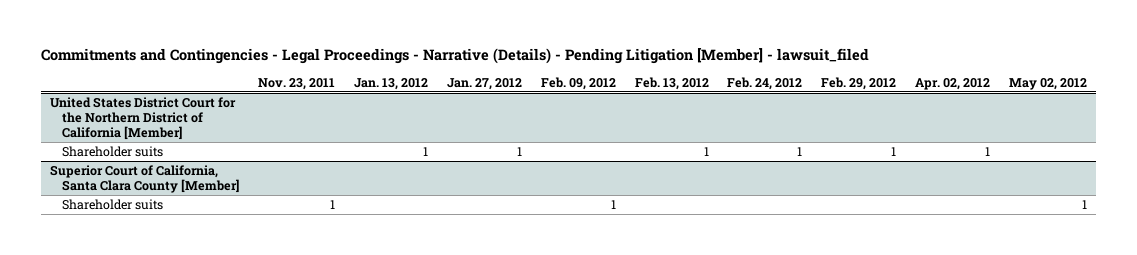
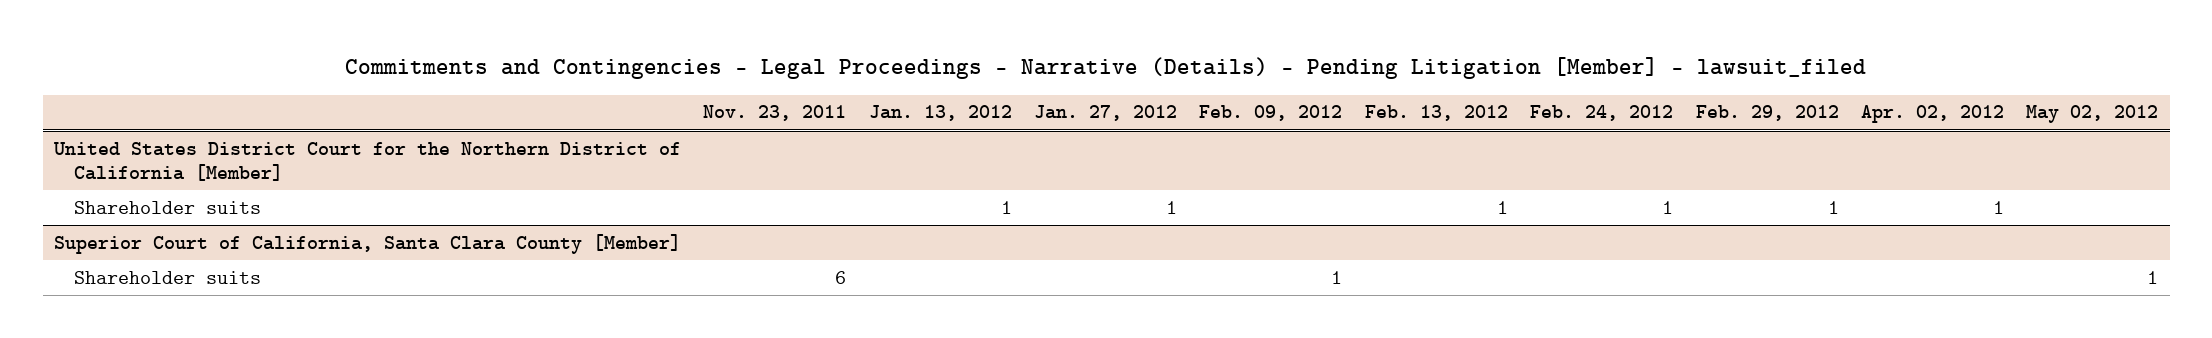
[330,200,336,210] 1 -> [835,270,847,284] 6

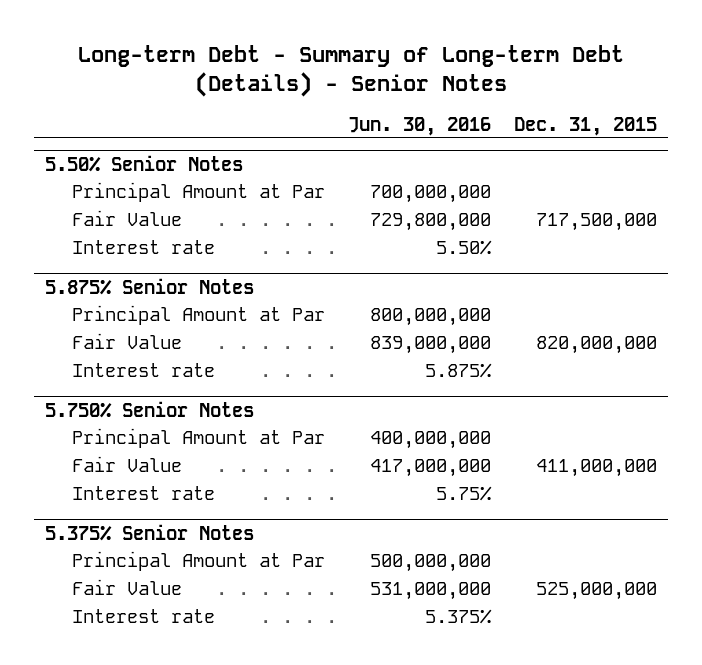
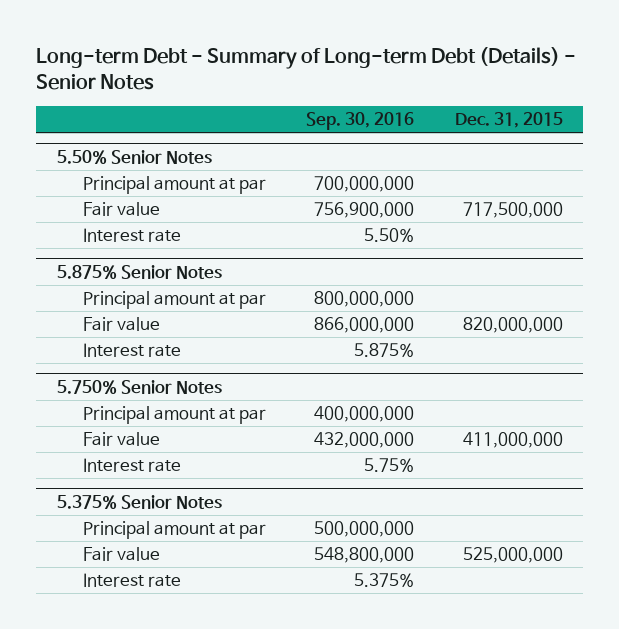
[347,116,491,136] Jun. 30, 2016 -> none
none -> [306,112,415,131] Sep. 30, 2016
[72,182,326,203] Principal Amount at Par -> [82,176,266,195] Principal amount at par
[72,210,183,227] Fair Value -> [82,202,160,217] Fair value
[72,305,326,326] Principal Amount at Par -> [82,291,266,310] Principal amount at par
[72,333,183,350] Fair Value -> [82,317,160,332] Fair value
[72,428,326,449] Principal Amount at Par -> [82,406,266,425] Principal amount at par
[72,456,183,473] Fair Value -> [82,432,160,447] Fair value
[72,551,326,572] Principal Amount at Par -> [82,521,266,540] Principal amount at par
[72,579,183,596] Fair Value -> [82,547,160,562] Fair value

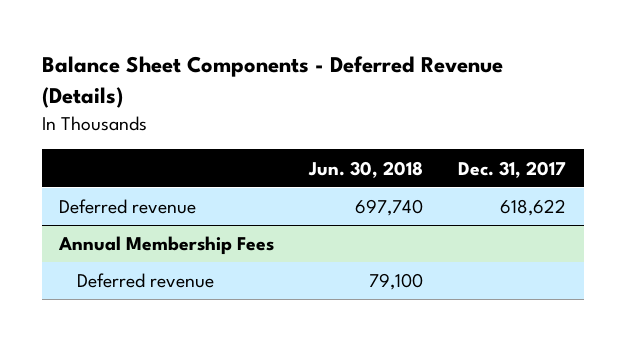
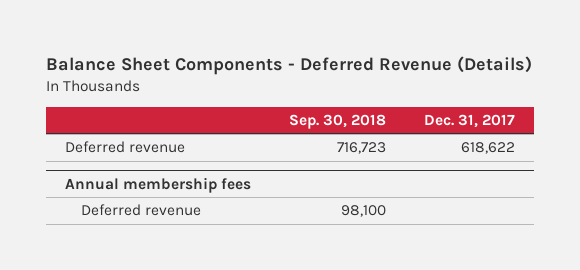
[308,160,424,178] Jun. 30, 2018 -> none
none -> [288,113,386,129] Sep. 30, 2018
[58,236,275,256] Annual Membership Fees -> [64,176,251,193] Annual membership fees

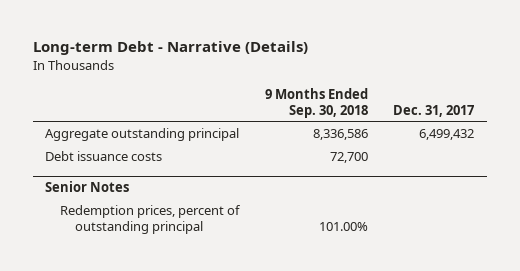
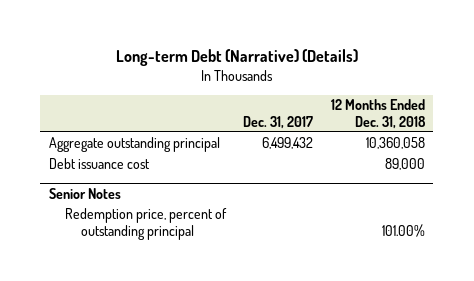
[32,41,308,56] Long-term Debt - Narrative (Details) -> [115,49,358,67] Long-term Debt (Narrative) (Details)
[264,87,368,118] 9 Months Ended Sep. 30, 2018 -> none
none -> [330,99,426,129] 12 Months Ended Dec. 31, 2018
[45,150,163,161] Debt issuance costs -> [49,158,151,170] Debt issuance cost
[59,204,241,235] Redemption prices, percent of outstanding principal -> [65,208,228,240] Redemption price, percent of outstanding principal

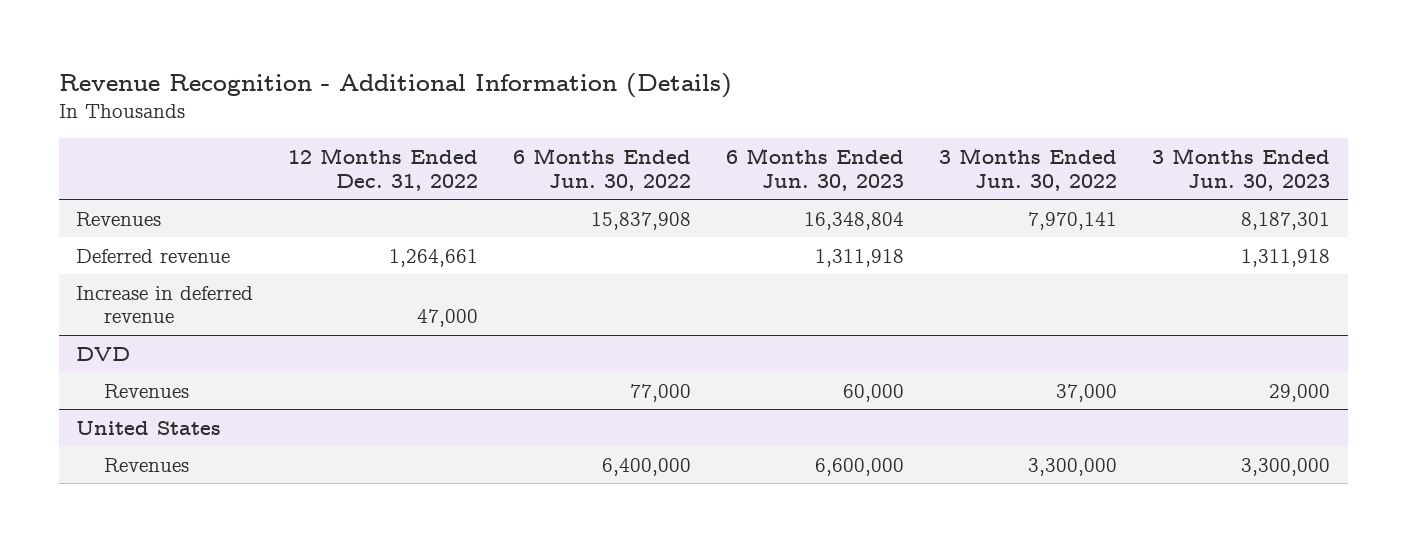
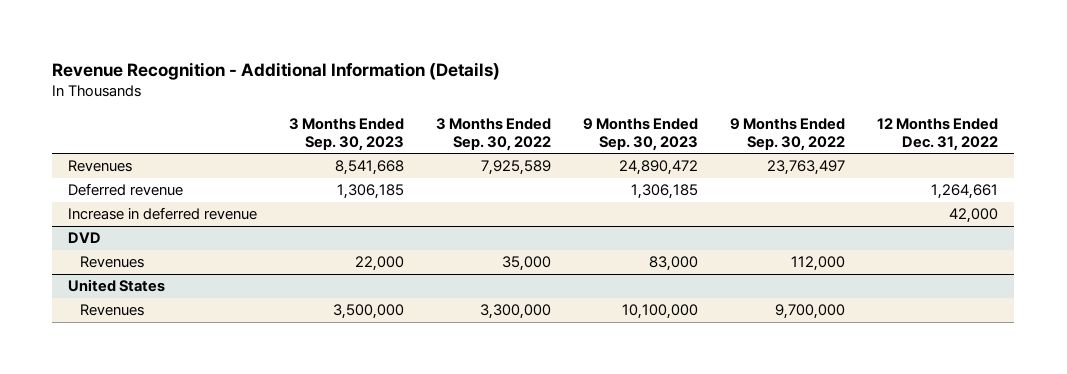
[513,147,692,191] 6 Months Ended Jun. 30, 2022 -> none
[726,147,905,191] 6 Months Ended Jun. 30, 2023 -> none
[939,147,1118,191] 3 Months Ended Jun. 30, 2022 -> none
[1152,147,1331,191] 3 Months Ended Jun. 30, 2023 -> none
none -> [289,117,405,151] 3 Months Ended Sep. 30, 2023
none -> [436,117,552,151] 3 Months Ended Sep. 30, 2022
none -> [583,117,699,151] 9 Months Ended Sep. 30, 2023
none -> [730,117,846,151] 9 Months Ended Sep. 30, 2022
[417,309,479,328] 47,000 -> [949,208,999,224] 42,000

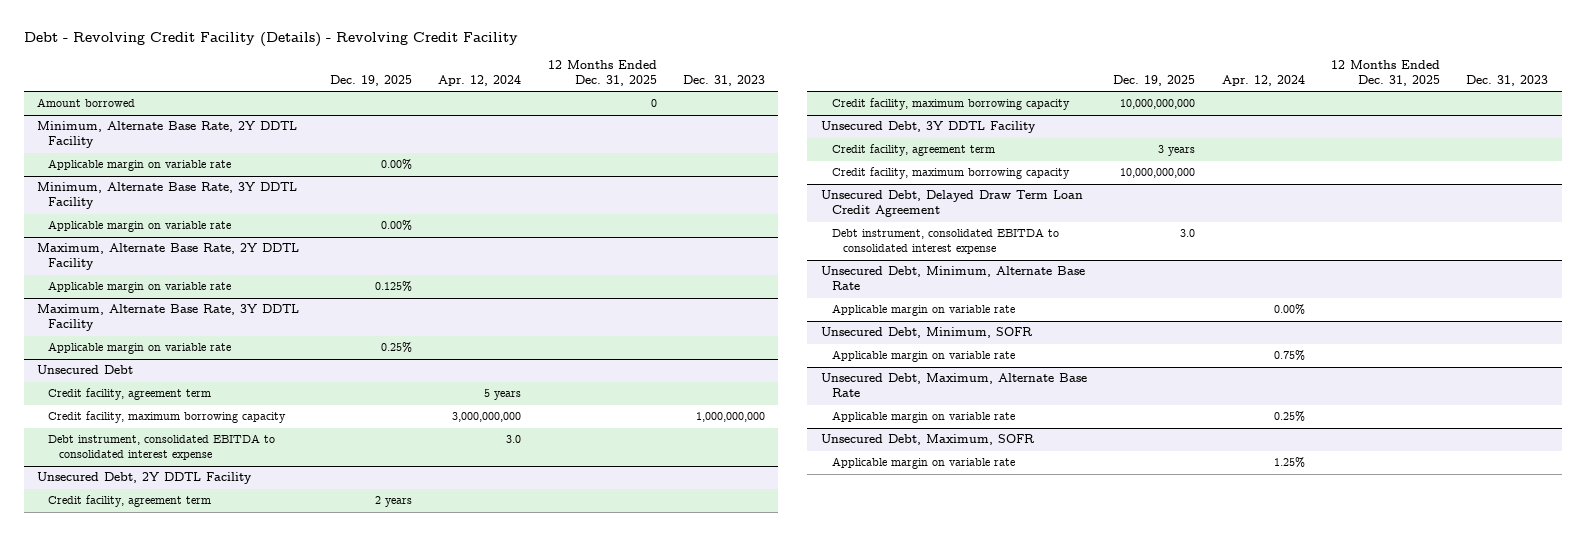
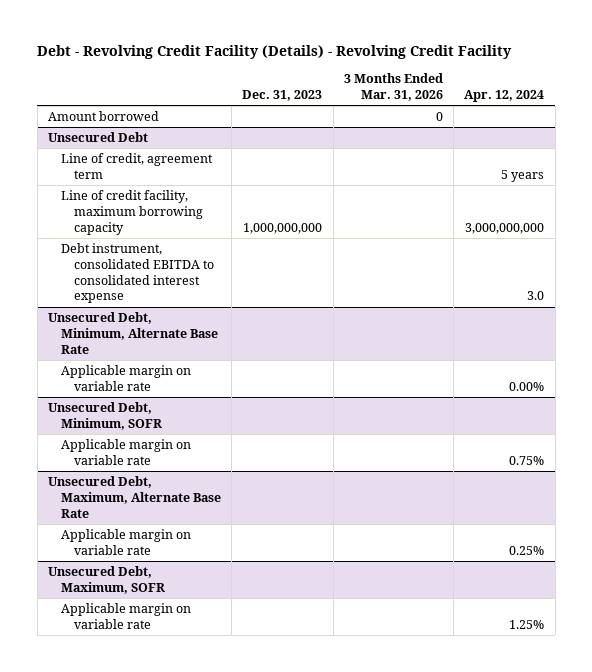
[329,74,412,86] Dec. 19, 2025 -> none
[547,60,657,86] 12 Months Ended Dec. 31, 2025 -> none
none -> [343,73,443,102] 3 Months Ended Mar. 31, 2026
[37,121,298,149] Minimum, Alternate Base Rate, 2Y DDTL Facility -> none
[48,159,232,172] Applicable margin on variable rate -> none
[37,182,298,210] Minimum, Alternate Base Rate, 3Y DDTL Facility -> none
[48,220,232,233] Applicable margin on variable rate -> none
[37,243,300,271] Maximum, Alternate Base Rate, 2Y DDTL Facility -> none
[48,281,232,294] Applicable margin on variable rate -> none
[37,304,300,332] Maximum, Alternate Base Rate, 3Y DDTL Facility -> none
[48,342,232,355] Applicable margin on variable rate -> none
[48,388,212,401] Credit facility, agreement term -> [60,152,213,179] Line of credit, agreement term
[48,411,287,424] Credit facility, maximum borrowing capacity -> [60,189,203,235] Line of credit facility, maximum borrowing capacity
[37,472,253,485] Unsecured Debt, 2Y DDTL Facility -> none
[48,495,212,508] Credit facility, agreement term -> none
[831,98,1070,111] Credit facility, maximum borrowing capacity -> none
[820,121,1036,134] Unsecured Debt, 3Y DDTL Facility -> none
[831,144,995,157] Credit facility, agreement term -> none
[831,167,1070,180] Credit facility, maximum borrowing capacity -> none
[820,190,1083,218] Unsecured Debt, Delayed Draw Term Loan Credit Agreement -> none
[831,228,1059,255] Debt instrument, consolidated EBITDA to consolidated interest expense -> none

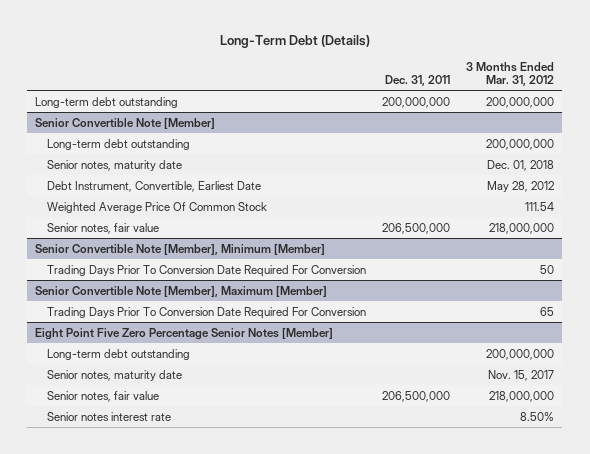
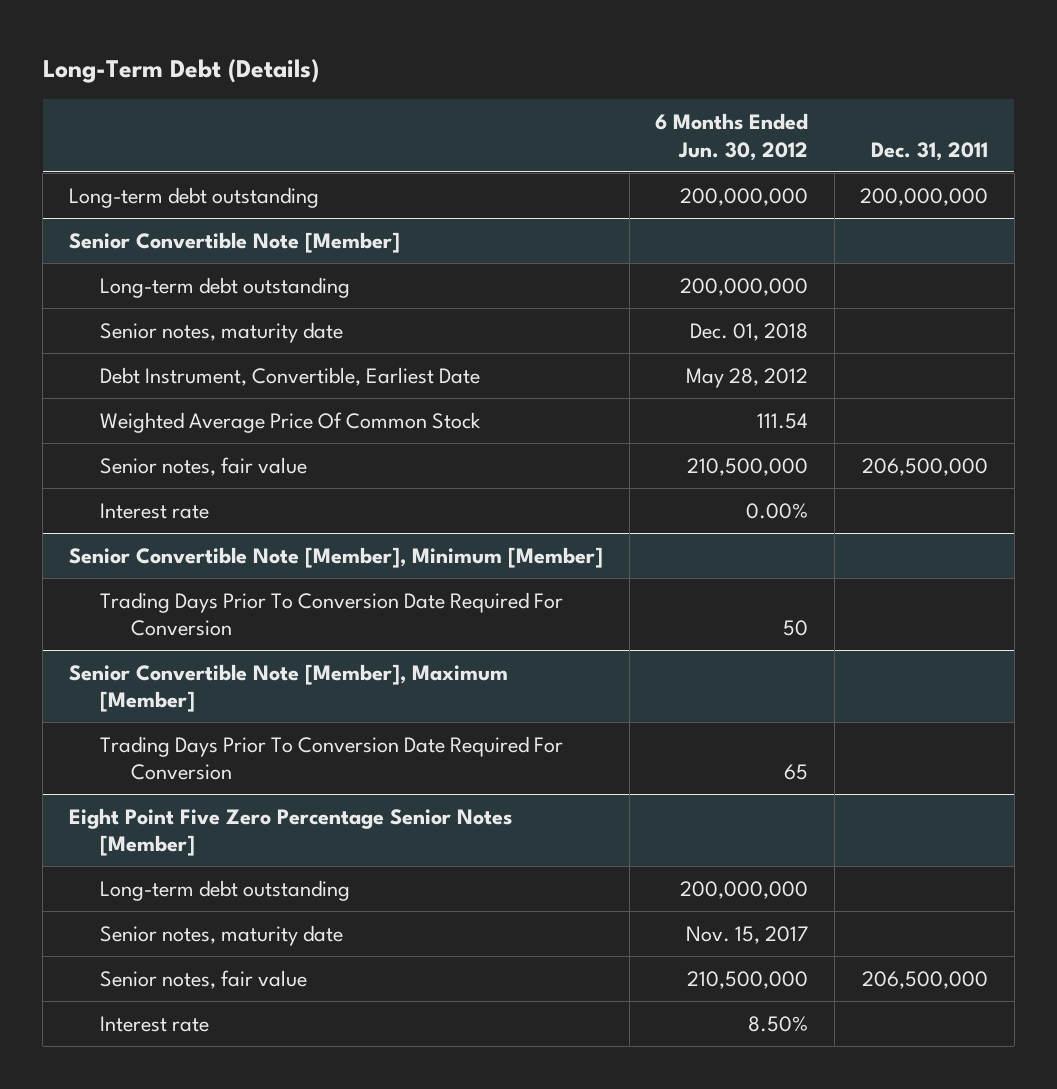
[466,61,555,86] 3 Months Ended Mar. 31, 2012 -> none
none -> [655,113,809,161] 6 Months Ended Jun. 30, 2012
none -> [100,502,210,519] Interest rate
[47,411,172,421] Senior notes interest rate -> [100,1015,210,1032] Interest rate

